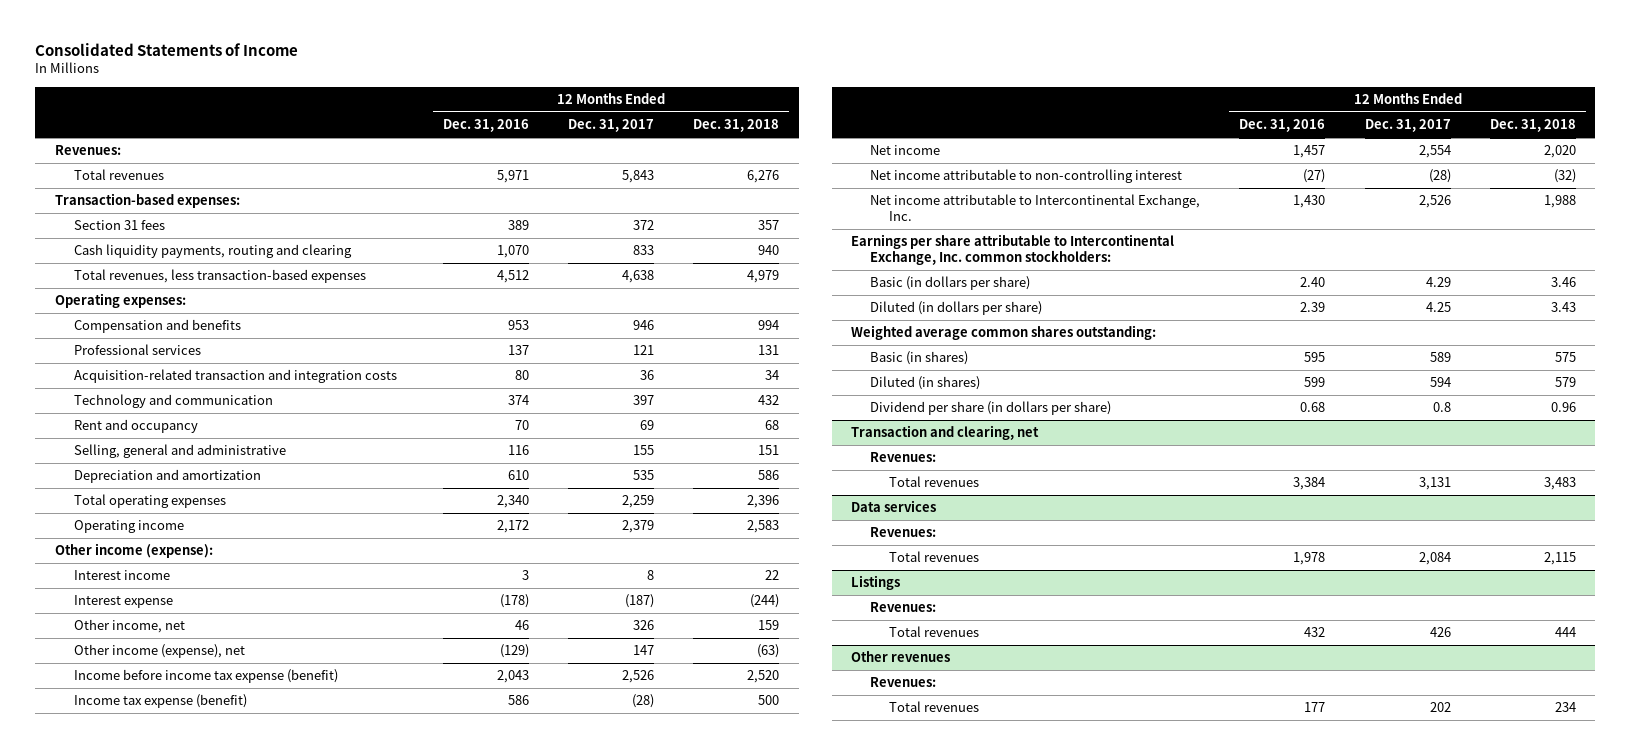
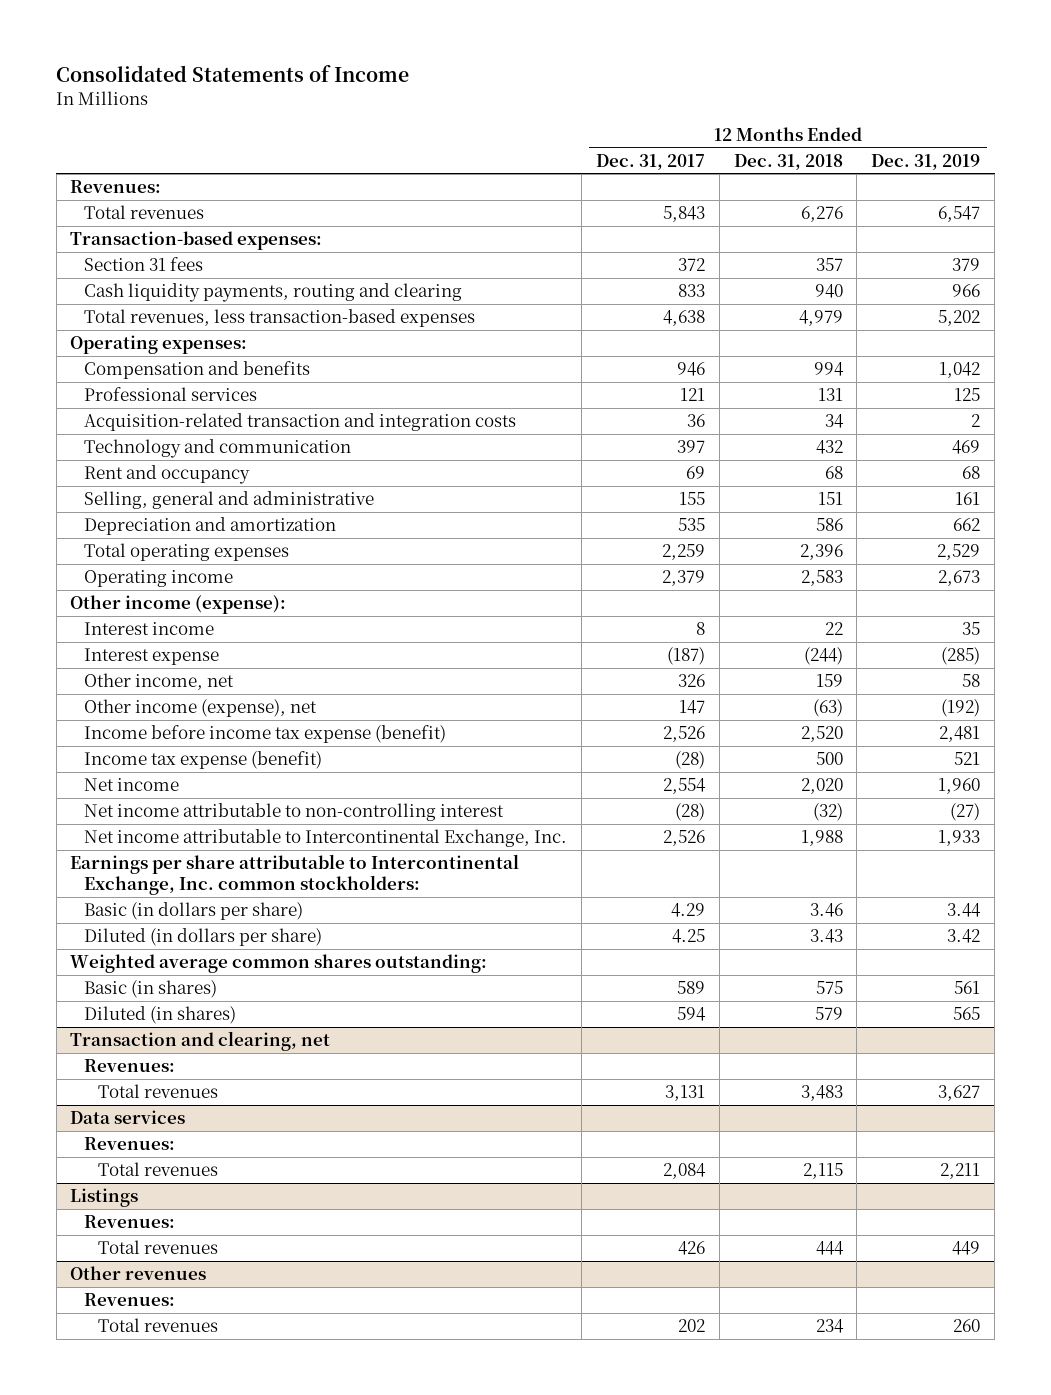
[442,119,529,133] Dec. 31, 2016 -> none
none -> [871,153,981,170] Dec. 31, 2019
[870,401,1112,416] Dividend per share (in dollars per share) -> none

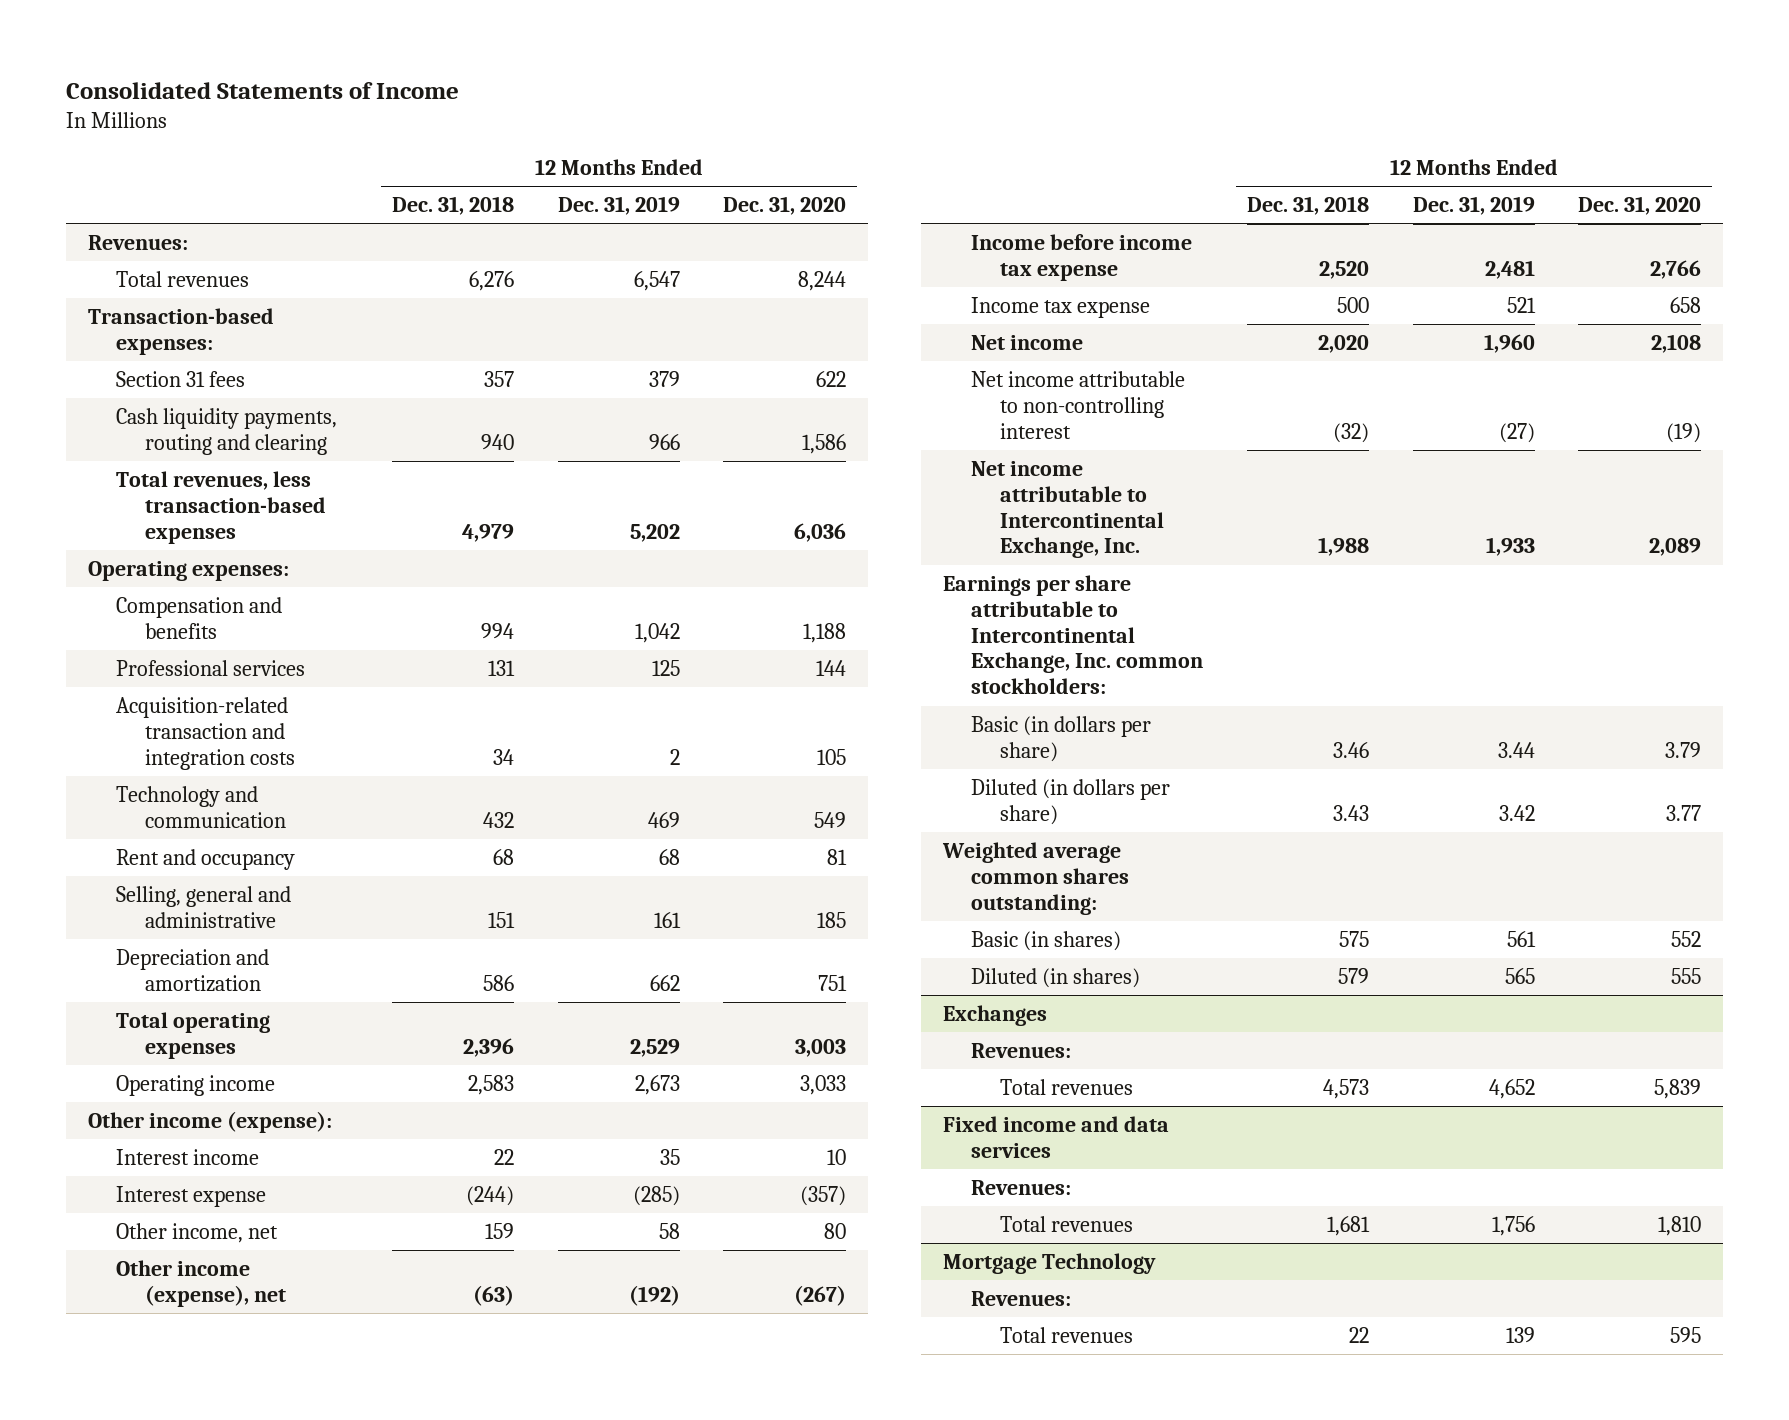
[595,153,705,170] Dec. 31, 2017 -> none
none -> [723,196,847,216] Dec. 31, 2020
[84,725,447,744] Income before income tax expense (benefit) -> [971,233,1193,281] Income before income tax expense
[84,751,323,770] Income tax expense (benefit) -> [971,296,1151,318] Income tax expense
[70,1031,331,1052] Transaction and clearing, net -> none
[84,1059,176,1073] Revenues: -> none
[97,1084,218,1099] Total revenues -> none
[70,1110,186,1125] Data services -> none
none -> [942,1004,1047,1026] Exchanges
[70,1188,139,1208] Listings -> none
[802,1163,843,1180] 2,115 -> [1322,1078,1369,1099] 4,573
[940,1163,981,1180] 2,211 -> [1488,1078,1535,1099] 4,652
none -> [942,1115,1169,1158] Fixed income and data services
[70,1266,207,1281] Other revenues -> none
[815,1241,844,1256] 444 -> [1326,1215,1370,1236] 1,681
[952,1241,981,1256] 449 -> [1491,1215,1535,1236] 1,756
none -> [942,1252,1156,1274] Mortgage Technology
[815,1319,844,1334] 234 -> [1348,1326,1369,1343] 22
[953,1319,981,1333] 260 -> [1505,1326,1535,1343] 139

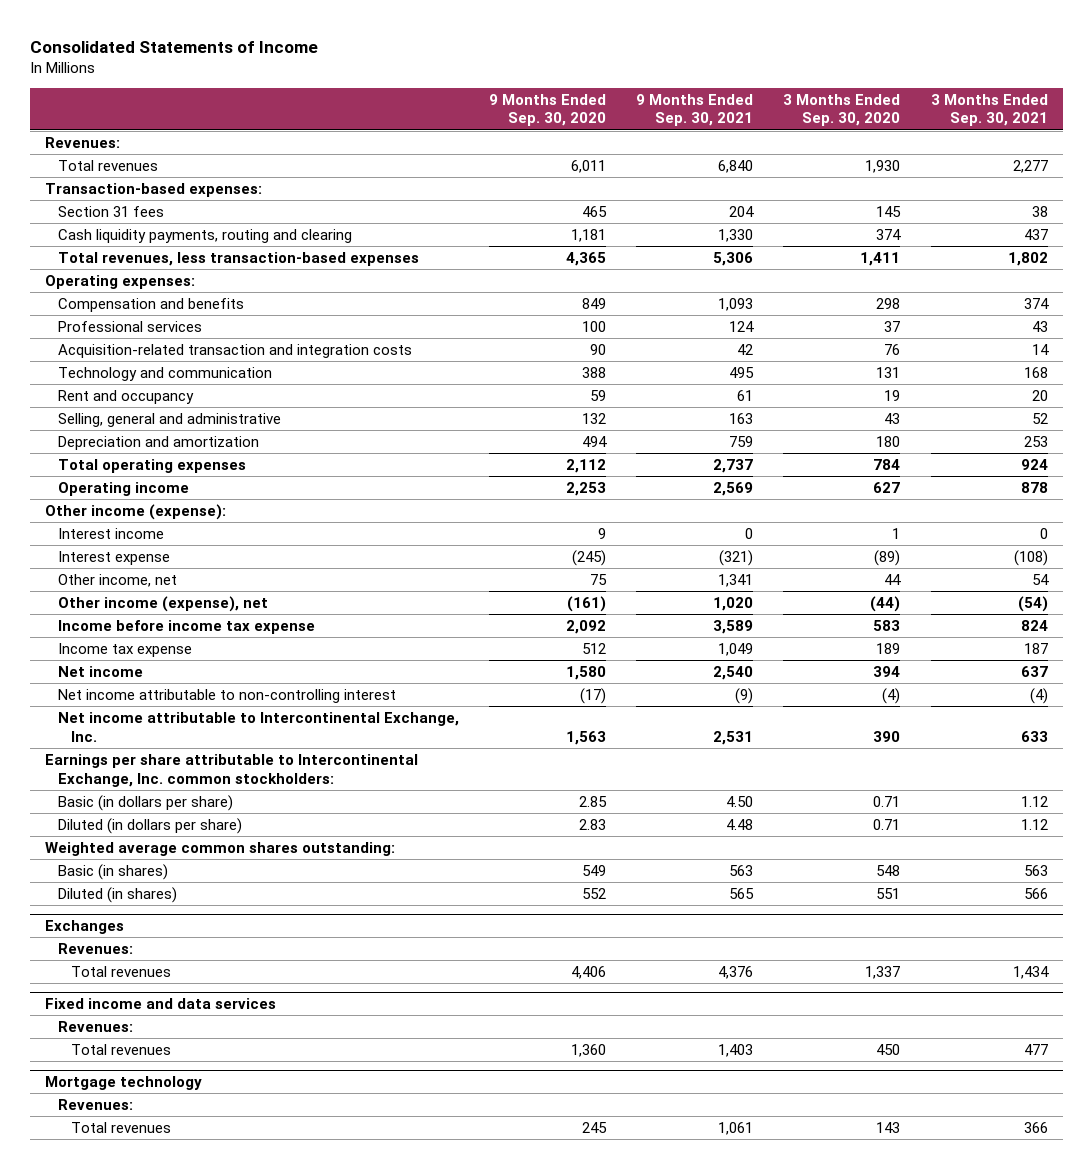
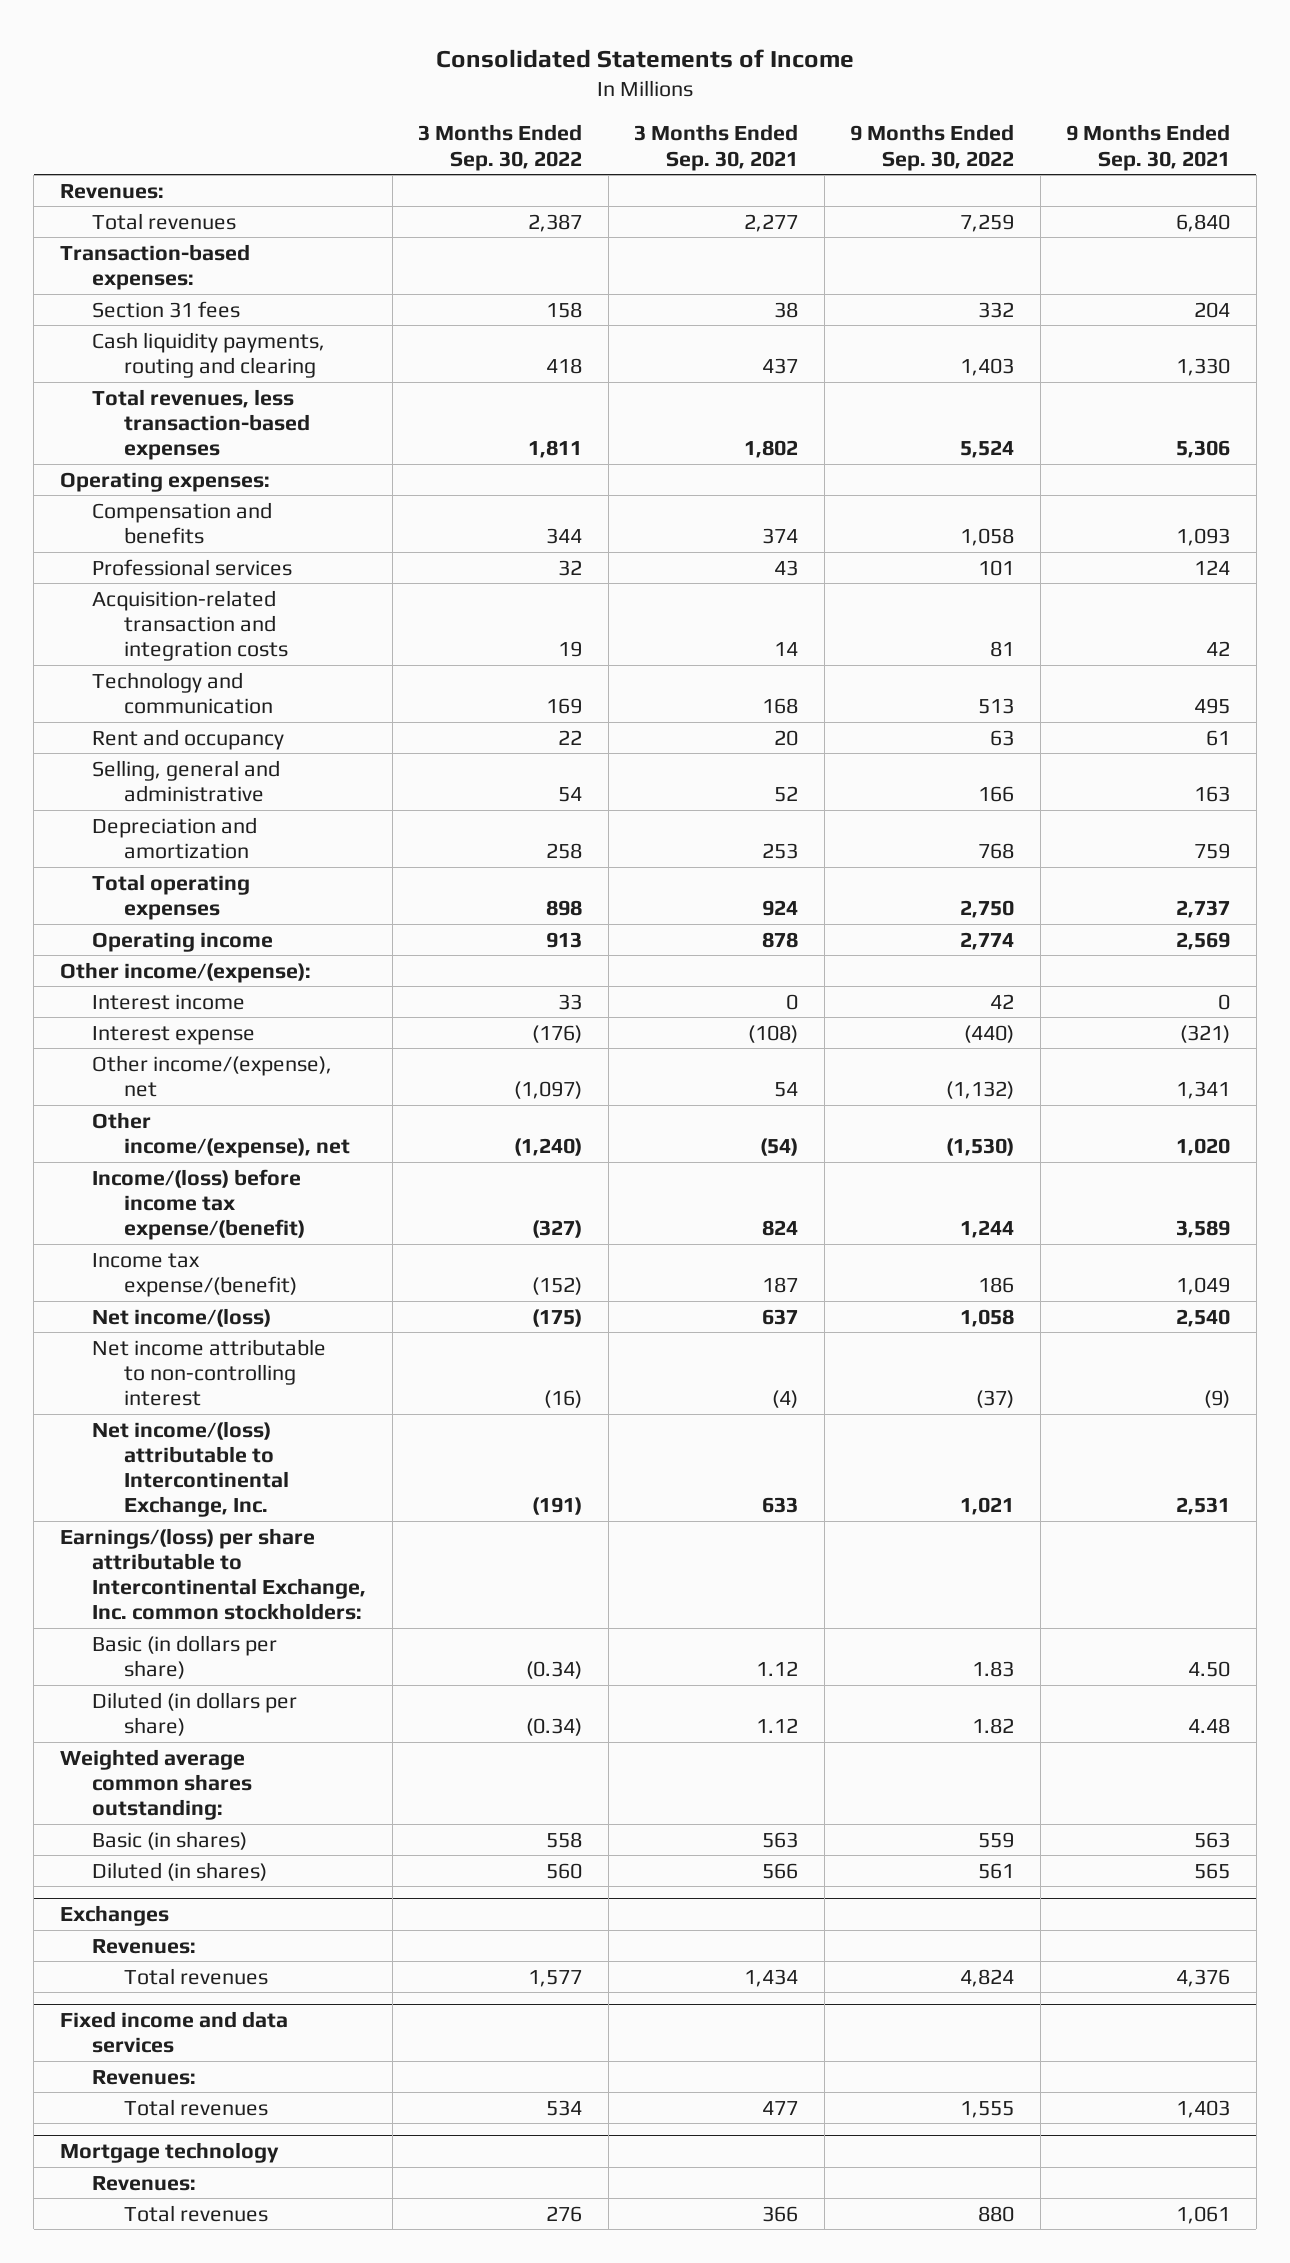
[488,93,606,127] 9 Months Ended Sep. 30, 2020 -> none
[783,93,901,127] 3 Months Ended Sep. 30, 2020 -> none
none -> [418,124,583,171] 3 Months Ended Sep. 30, 2022
none -> [850,124,1015,171] 9 Months Ended Sep. 30, 2022
[44,503,226,520] Other income (expense): -> [59,961,311,983] Other income/(expense):
[57,573,177,587] Other income, net -> [92,1054,333,1097] Other income/(expense), net
[57,595,268,612] Other income (expense), net -> [92,1111,351,1158] Other income/(expense), net
[57,619,315,634] Income before income tax expense -> [92,1168,306,1241] Income/(loss) before income tax expense/(benefit)
[57,642,192,657] Income tax expense -> [92,1252,298,1297] Income tax expense/(benefit)
[57,665,143,677] Net income -> [92,1307,272,1327] Net income/(loss)
[57,711,459,742] Net income attributable to Intercontinental Exchange, Inc. -> [92,1420,290,1518] Net income/(loss) attributable to Intercontinental Exchange, Inc.
[44,753,418,787] Earnings per share attributable to Intercontinental Exchange, Inc. common stockholders: -> [59,1527,367,1621] Earnings/(loss) per share attributable to Intercontinental Exchange, Inc. common stockholders:

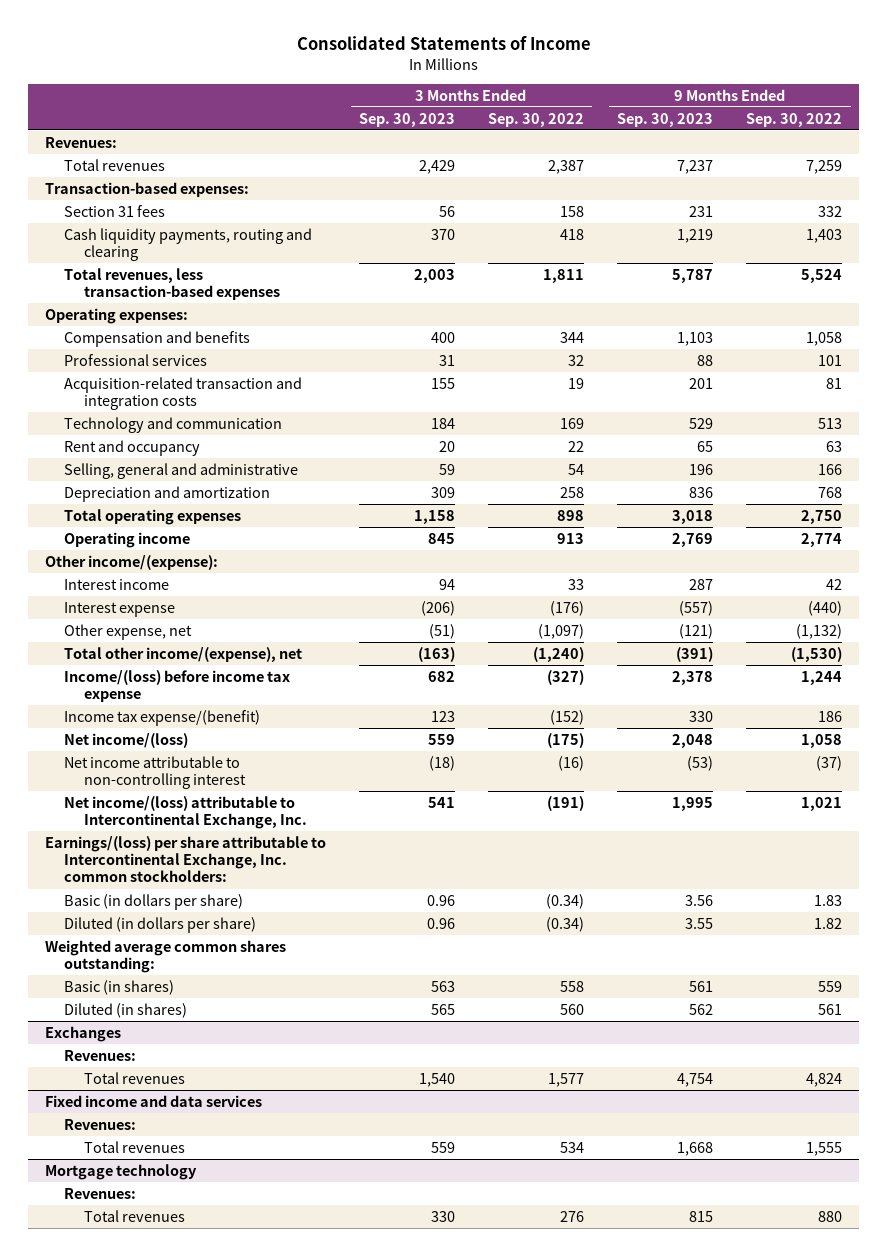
[634,124,799,171] 3 Months Ended Sep. 30, 2021 -> none
[1066,124,1231,171] 9 Months Ended Sep. 30, 2021 -> none
none -> [358,112,455,127] Sep. 30, 2023
none -> [617,112,714,127] Sep. 30, 2023
[92,1054,333,1097] Other income/(expense), net -> [64,623,193,640] Other expense, net
[92,1111,351,1158] Other income/(expense), net -> [64,646,303,662] Total other income/(expense), net
[92,1168,306,1241] Income/(loss) before income tax expense/(benefit) -> [64,669,291,703] Income/(loss) before income tax expense

